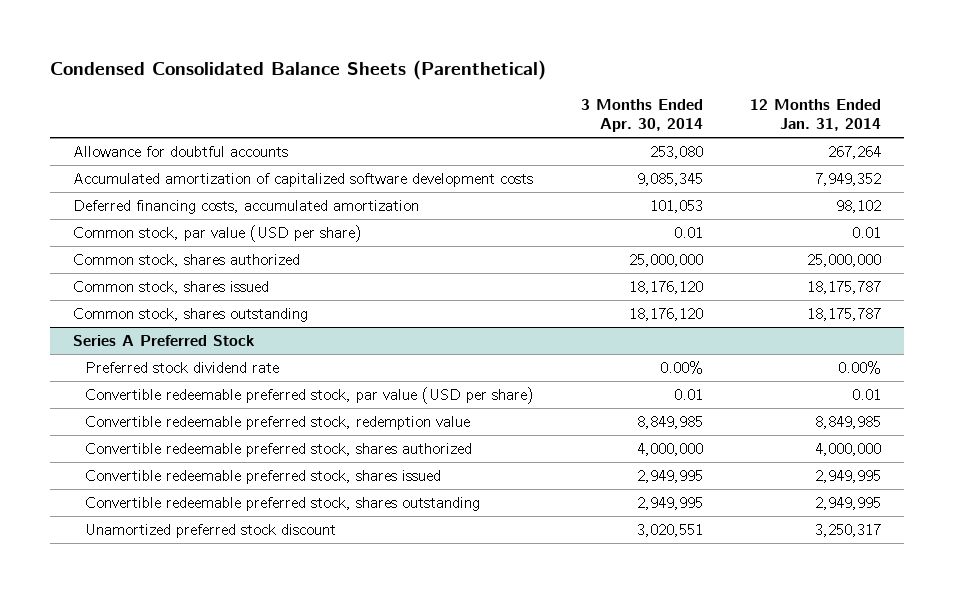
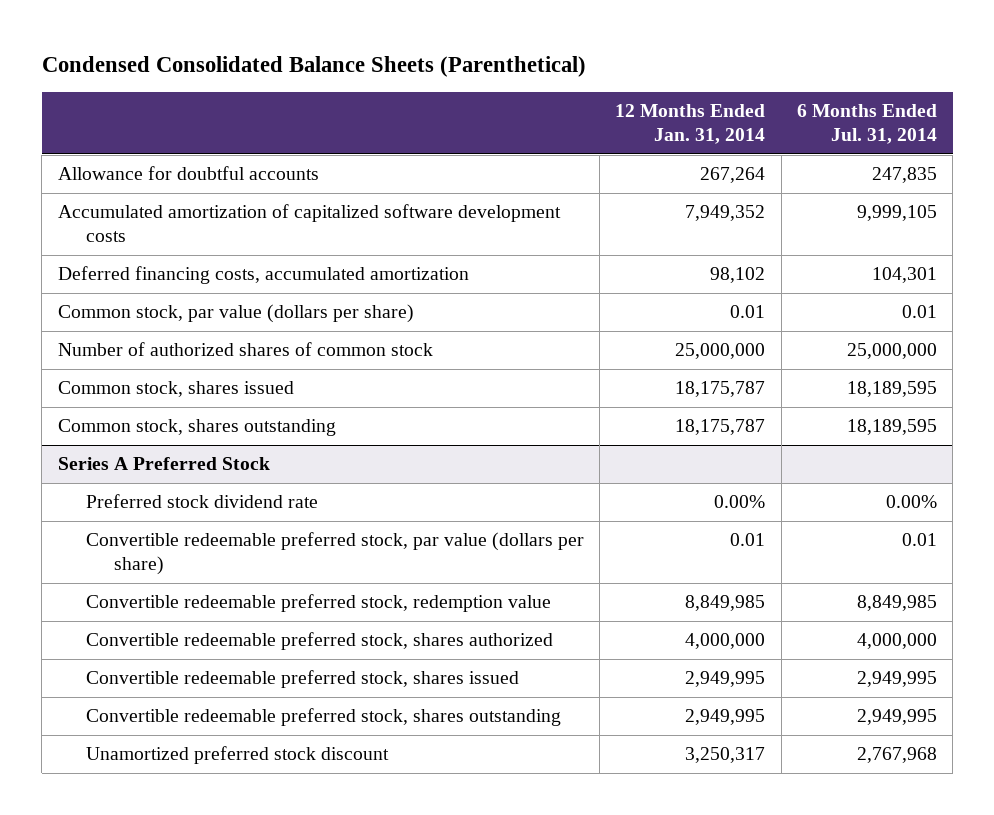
[580,98,703,132] 3 Months Ended Apr. 30, 2014 -> none
none -> [796,103,937,145] 6 Months Ended Jul. 31, 2014
[73,225,363,243] Common stock, par value (USD per share) -> [57,304,414,324] Common stock, par value (dollars per share)
[73,254,301,268] Common stock, shares authorized -> [57,342,433,357] Number of authorized shares of common stock
[84,387,534,405] Convertible redeemable preferred stock, par value (USD per share) -> [85,532,584,576] Convertible redeemable preferred stock, par value (dollars per share)

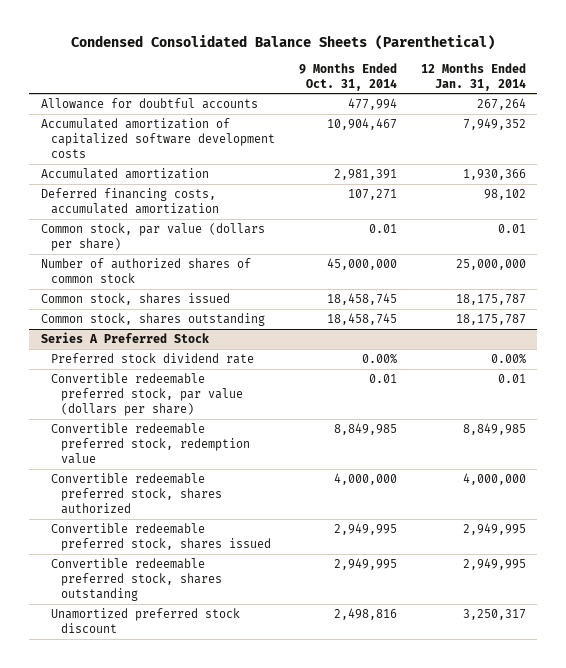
[796,103,937,145] 6 Months Ended Jul. 31, 2014 -> none
none -> [298,62,397,91] 9 Months Ended Oct. 31, 2014
none -> [40,167,209,179] Accumulated amortization

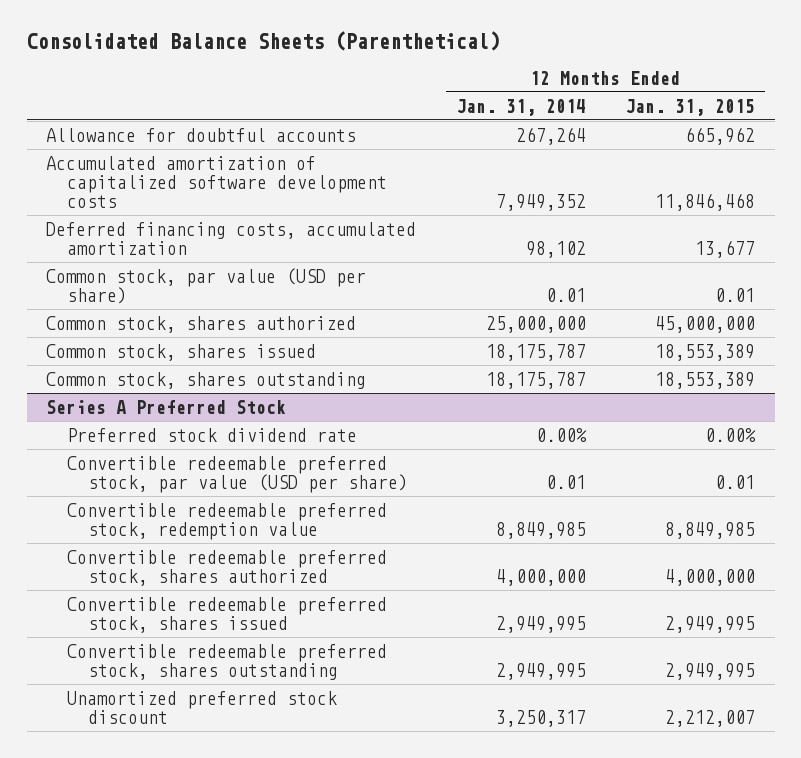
[71,35,496,51] Condensed Consolidated Balance Sheets (Parenthetical) -> [26,31,500,52] Consolidated Balance Sheets (Parenthetical)
[298,62,397,91] 9 Months Ended Oct. 31, 2014 -> none
none -> [624,98,755,116] Jan. 31, 2015
[40,167,209,179] Accumulated amortization -> none
[40,222,265,251] Common stock, par value (dollars per share) -> [46,267,367,304] Common stock, par value (USD per share)
[40,257,251,283] Number of authorized shares of common stock -> [46,315,357,333] Common stock, shares authorized
[50,372,243,416] Convertible redeemable preferred stock, par value (dollars per share) -> [66,455,408,493] Convertible redeemable preferred stock, par value (USD per share)

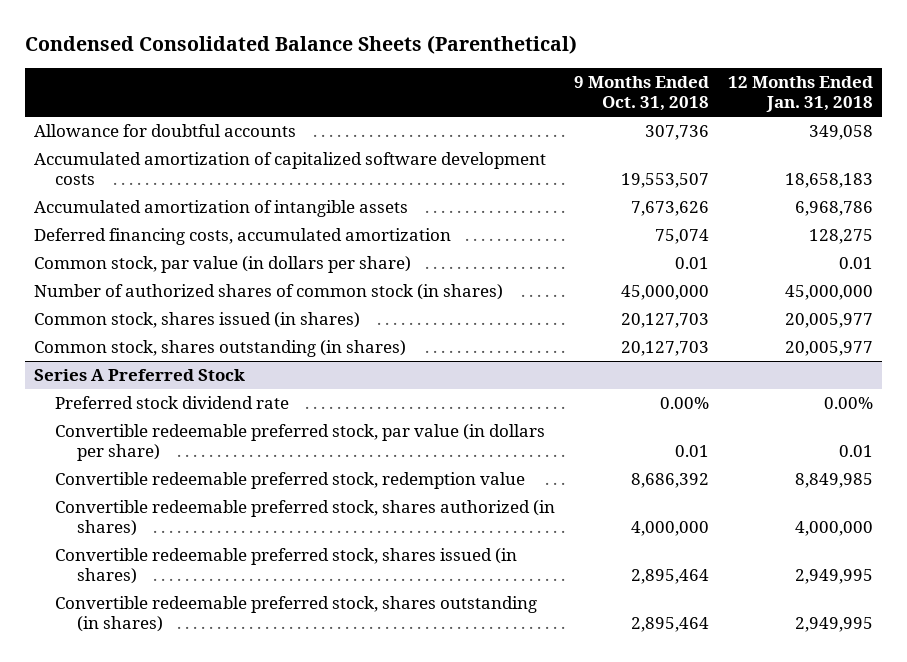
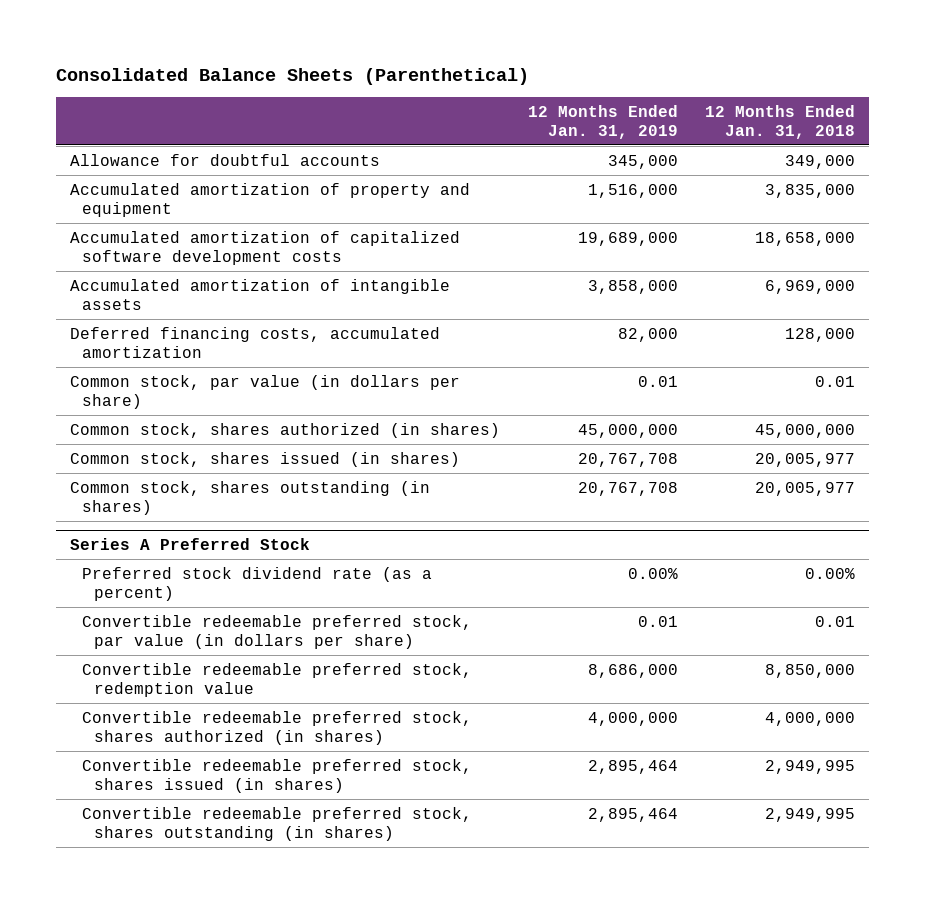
[24,34,577,54] Condensed Consolidated Balance Sheets (Parenthetical) -> [56,67,530,85] Consolidated Balance Sheets (Parenthetical)
[574,76,710,112] 9 Months Ended Oct. 31, 2018 -> none
none -> [527,104,678,139] 12 Months Ended Jan. 31, 2019
[808,125,873,141] 349,058 -> [785,154,856,169] 349,000
none -> [69,182,470,217] Accumulated amortization of property and equipment
[784,173,873,189] 18,658,183 -> [755,231,856,246] 18,658,000
[794,201,873,217] 6,968,786 -> [765,279,856,294] 6,969,000
[808,229,873,245] 128,275 -> [785,327,856,342] 128,000
[33,284,503,301] Number of authorized shares of common stock (in shares) -> [69,422,500,438] Common stock, shares authorized (in shares)
[55,396,290,410] Preferred stock dividend rate -> [82,566,433,601] Preferred stock dividend rate (as a percent)
[794,473,873,489] 8,849,985 -> [765,663,856,678] 8,850,000

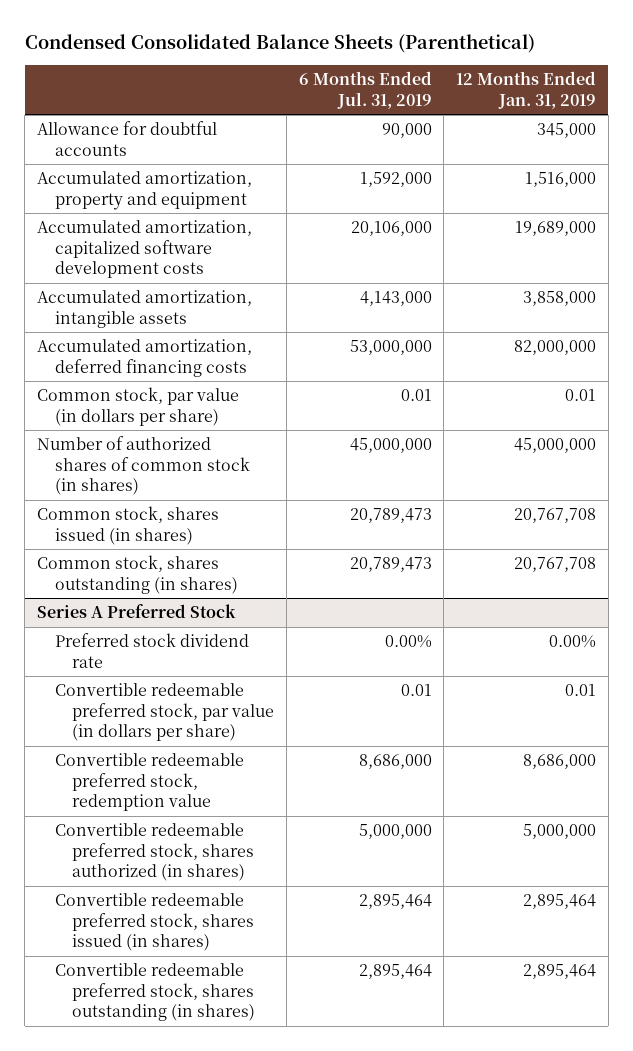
[56,67,530,85] Consolidated Balance Sheets (Parenthetical) -> [24,34,535,54] Condensed Consolidated Balance Sheets (Parenthetical)
[705,104,856,139] 12 Months Ended Jan. 31, 2018 -> none
none -> [298,71,432,109] 6 Months Ended Jul. 31, 2019
[69,182,470,217] Accumulated amortization of property and equipment -> [36,171,252,210] Accumulated amortization, property and equipment
[69,230,460,265] Accumulated amortization of capitalized software development costs -> [36,220,252,279] Accumulated amortization, capitalized software development costs
[69,278,450,310] Accumulated amortization of intangible assets -> [36,290,252,328] Accumulated amortization, intangible assets
[69,326,440,358] Deferred financing costs, accumulated amortization -> [36,339,252,377] Accumulated amortization, deferred financing costs
[617,327,678,342] 82,000 -> [514,340,597,356] 82,000,000
[69,422,500,438] Common stock, shares authorized (in shares) -> [36,436,250,496] Number of authorized shares of common stock (in shares)
[82,566,433,601] Preferred stock dividend rate (as a percent) -> [54,633,249,668] Preferred stock dividend rate
[587,711,678,726] 4,000,000 -> [523,824,597,840] 5,000,000

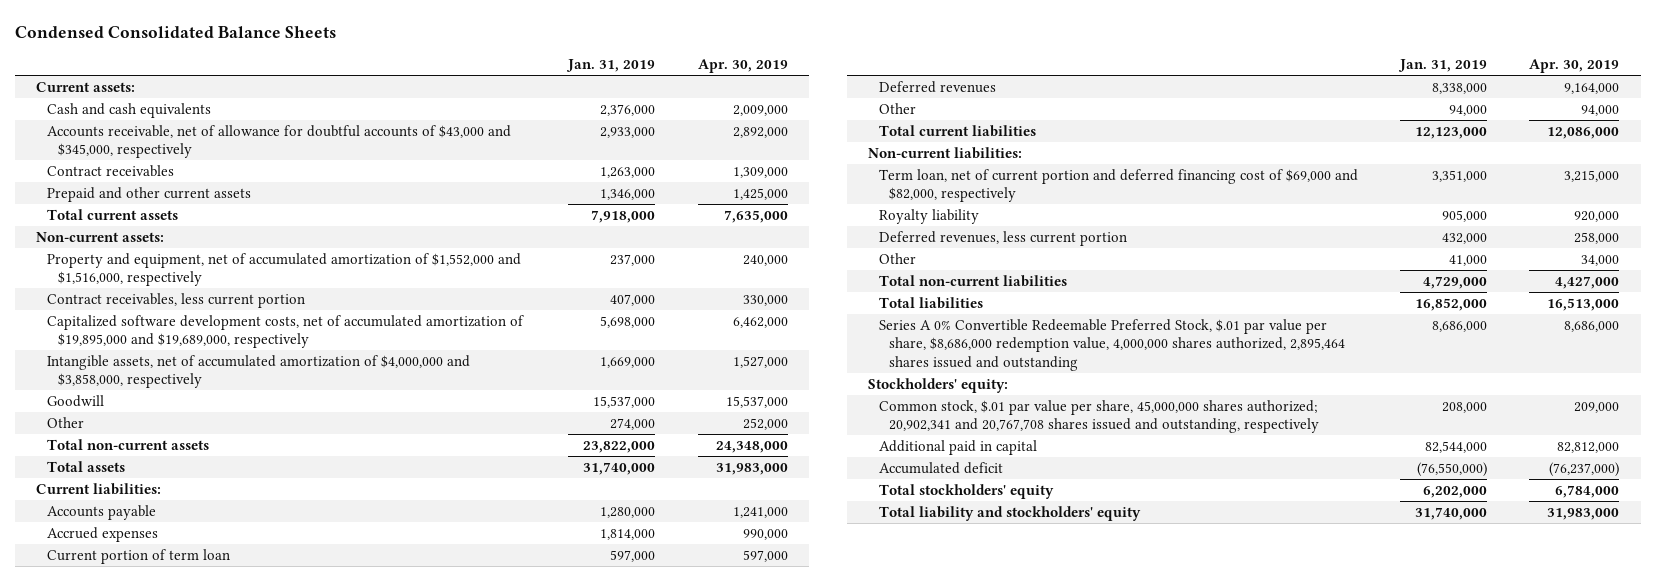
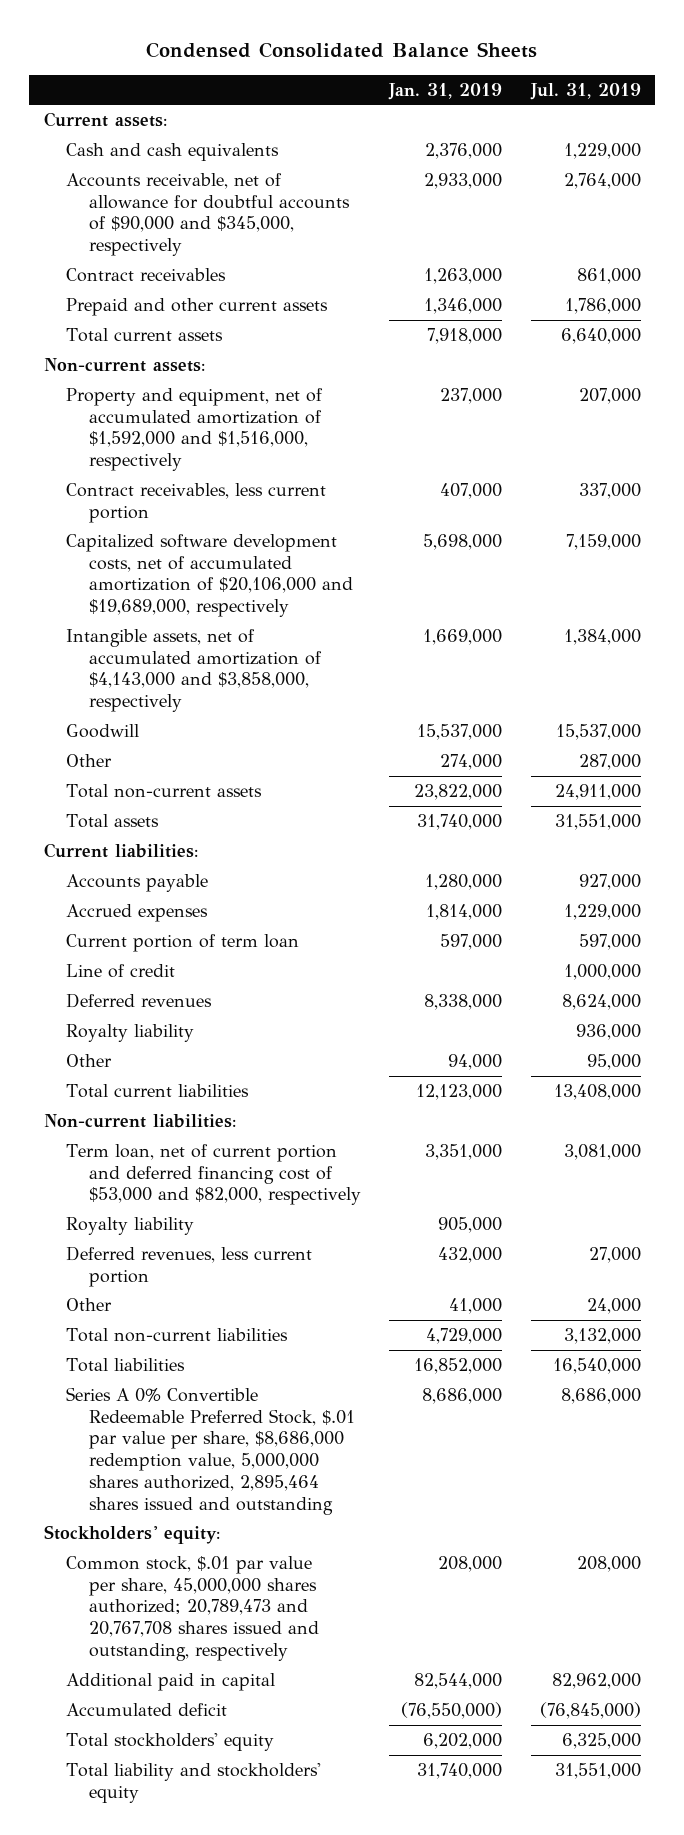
[697,59,788,74] Apr. 30, 2019 -> none
none -> [529,82,641,100] Jul. 31, 2019
[46,124,511,159] Accounts receivable, net of allowance for doubtful accounts of $43,000 and $345,000, respectively -> [66,172,350,257] Accounts receivable, net of allowance for doubtful accounts of $90,000 and $345,000, respectively
[46,252,521,287] Property and equipment, net of accumulated amortization of $1,552,000 and $1,516,000, respectively -> [66,387,324,472] Property and equipment, net of accumulated amortization of $1,592,000 and $1,516,000, respectively
[46,314,524,349] Capitalized software development costs, net of accumulated amortization of $19,895,000 and $19,689,000, respectively -> [66,533,353,618] Capitalized software development costs, net of accumulated amortization of $20,106,000 and $19,689,000, respectively
[46,354,470,389] Intangible assets, net of accumulated amortization of $4,000,000 and $3,858,000, respectively -> [66,628,322,713] Intangible assets, net of accumulated amortization of $4,143,000 and $3,858,000, respectively
none -> [66,963,176,978] Line of credit
none -> [66,1023,195,1042] Royalty liability
[878,168,1358,203] Term loan, net of current portion and deferred financing cost of $69,000 and $82,000, respectively -> [66,1143,361,1206] Term loan, net of current portion and deferred financing cost of $53,000 and $82,000, respectively
[878,318,1346,371] Series A 0% Convertible Redeemable Preferred Stock, $.01 par value per share, $8,686,000 redemption value, 4,000,000 shares authorized, 2,895,464 shares issued and outstanding -> [66,1386,355,1515] Series A 0% Convertible Redeemable Preferred Stock, $.01 par value per share, $8,686,000 redemption value, 5,000,000 shares authorized, 2,895,464 shares issued and outstanding
[878,399,1320,434] Common stock, $.01 par value per share, 45,000,000 shares authorized; 20,902,341 and 20,767,708 shares issued and outstanding, respectively -> [66,1555,319,1661] Common stock, $.01 par value per share, 45,000,000 shares authorized; 20,789,473 and 20,767,708 shares issued and outstanding, respectively

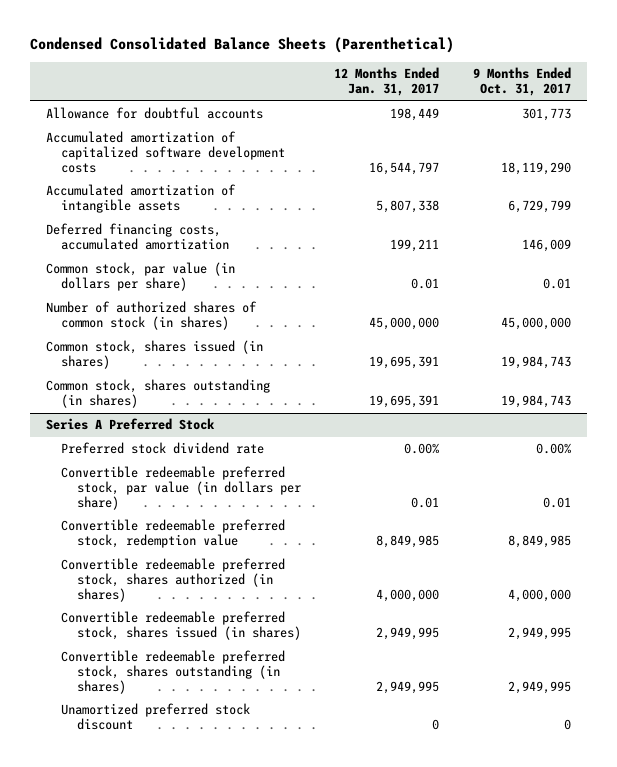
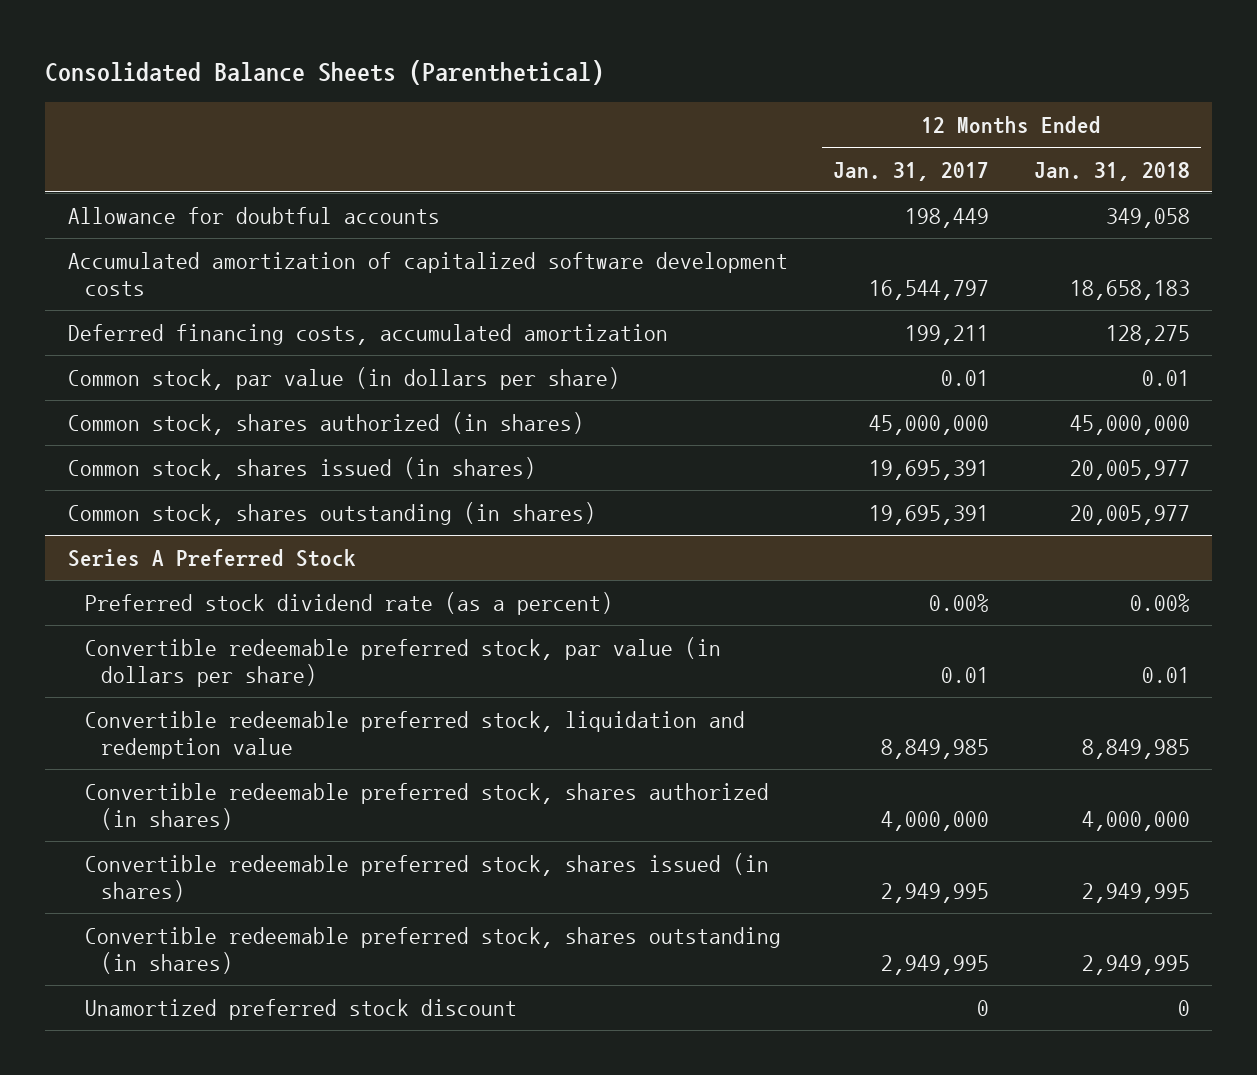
[29,37,454,54] Condensed Consolidated Balance Sheets (Parenthetical) -> [45,60,605,86] Consolidated Balance Sheets (Parenthetical)
[472,67,571,97] 9 Months Ended Oct. 31, 2017 -> none
none -> [1033,161,1190,181] Jan. 31, 2018
[46,184,237,214] Accumulated amortization of intangible assets -> none
[46,301,258,331] Number of authorized shares of common stock (in shares) -> [67,411,584,435] Common stock, shares authorized (in shares)
[61,442,265,455] Preferred stock dividend rate -> [84,591,613,615] Preferred stock dividend rate (as a percent)
[61,519,286,549] Convertible redeemable preferred stock, redemption value -> [84,710,745,760] Convertible redeemable preferred stock, liquidation and redemption value

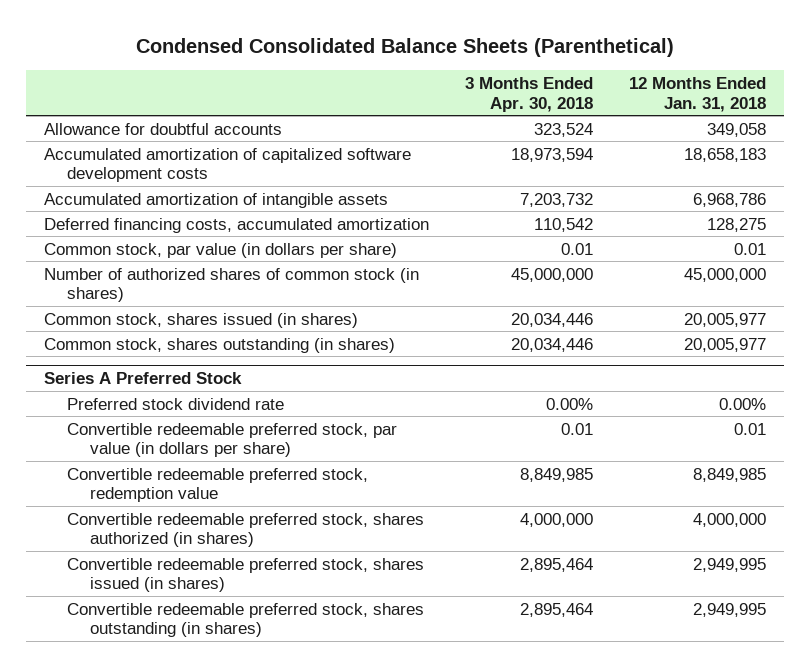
[45,60,605,86] Consolidated Balance Sheets (Parenthetical) -> [136,38,675,58] Condensed Consolidated Balance Sheets (Parenthetical)
[832,161,989,181] Jan. 31, 2017 -> none
none -> [465,76,594,112] 3 Months Ended Apr. 30, 2018
none -> [44,192,389,208] Accumulated amortization of intangible assets
[67,411,584,435] Common stock, shares authorized (in shares) -> [44,267,420,303] Number of authorized shares of common stock (in shares)
[84,591,613,615] Preferred stock dividend rate (as a percent) -> [66,397,284,410] Preferred stock dividend rate
[84,710,745,760] Convertible redeemable preferred stock, liquidation and redemption value -> [66,467,368,503] Convertible redeemable preferred stock, redemption value
[84,998,517,1020] Unamortized preferred stock discount -> none

